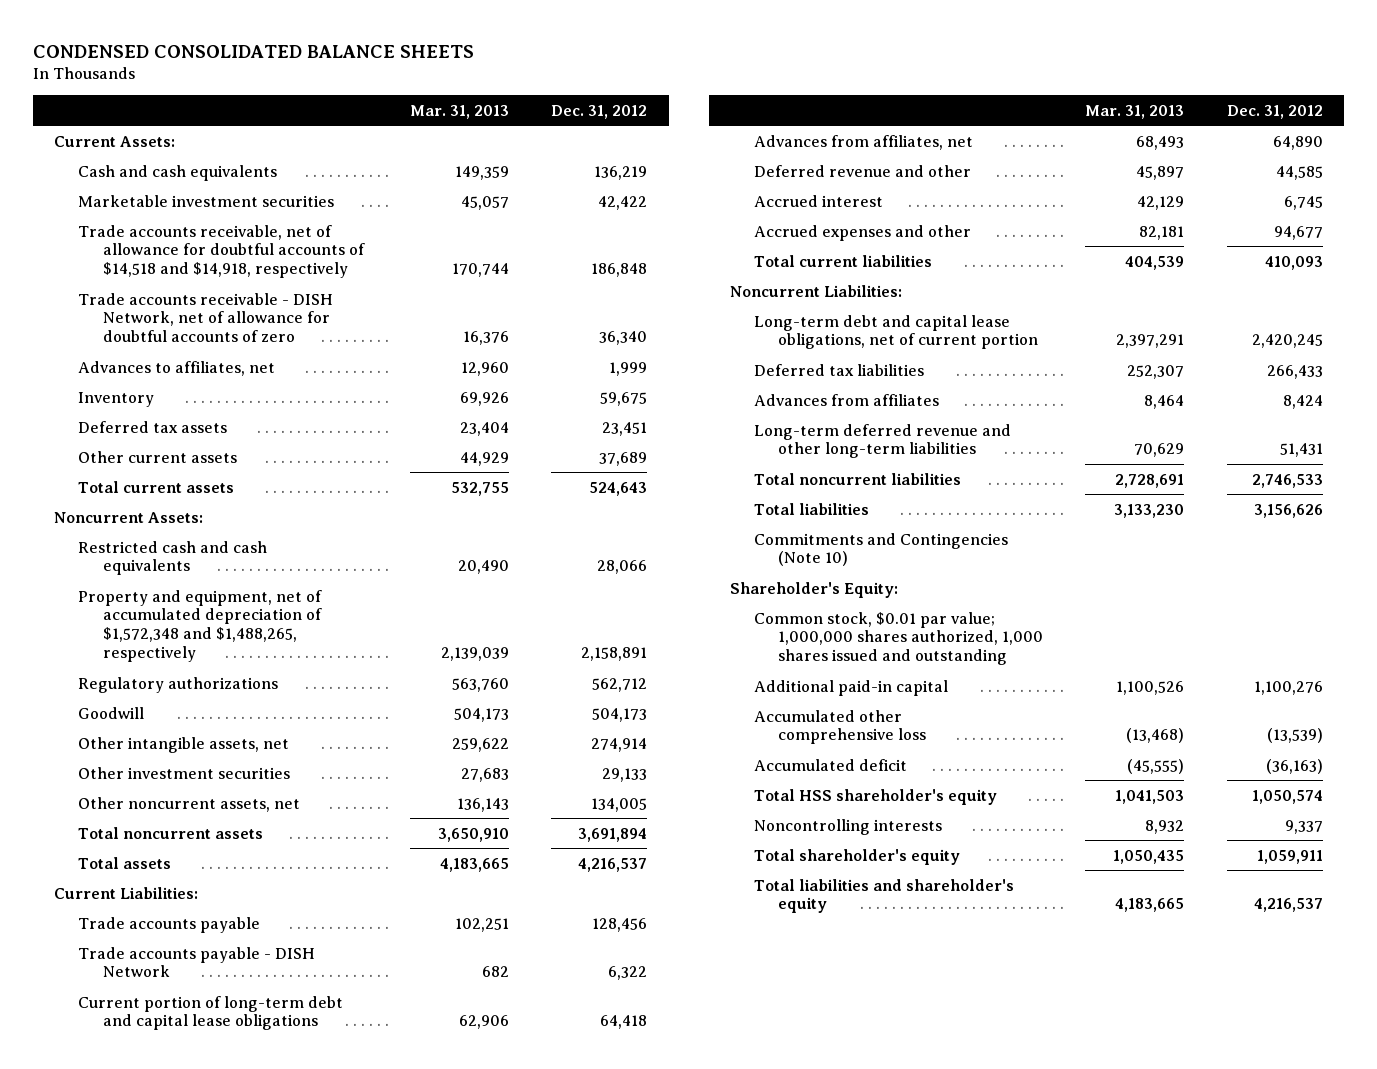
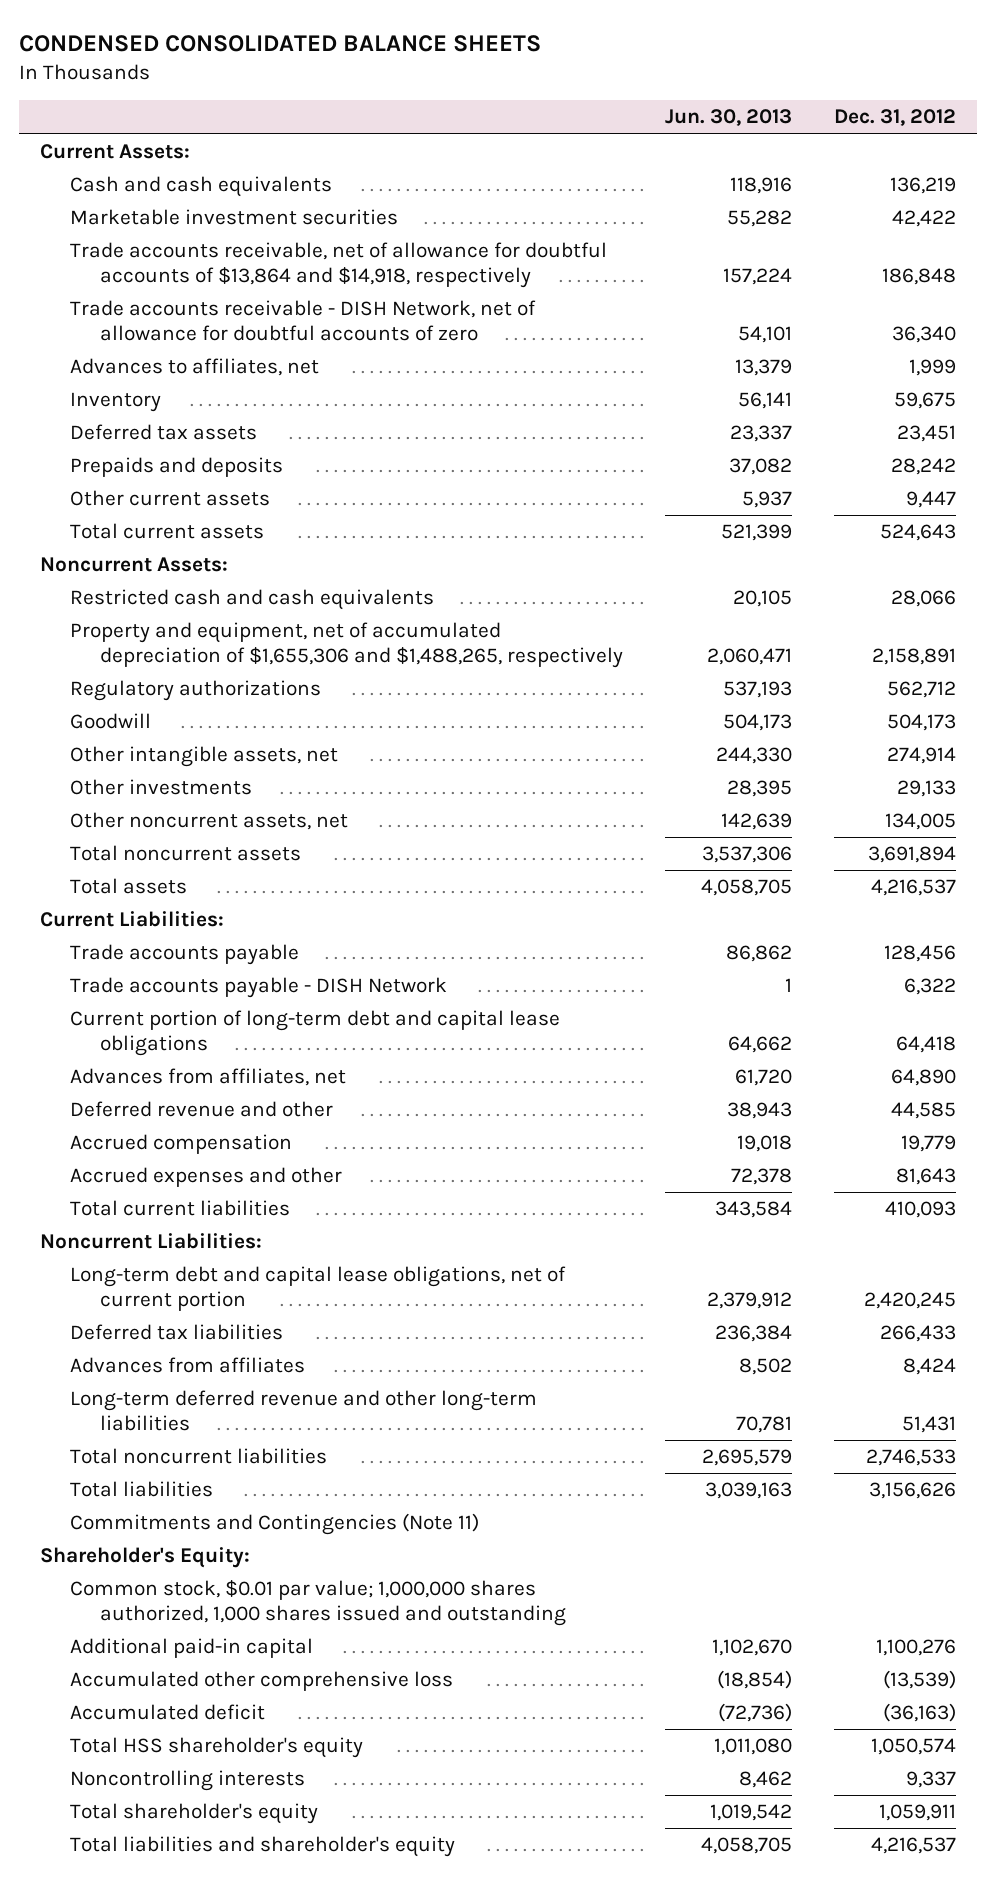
[410,104,510,119] Mar. 31, 2013 -> none
none -> [665,109,793,127] Jun. 30, 2013
[78,224,365,279] Trade accounts receivable, net of allowance for doubtful accounts of $14,518 and $14,918, respectively -> [70,242,608,288] Trade accounts receivable, net of allowance for doubtful accounts of $13,864 and $14,918, respectively
none -> [70,457,284,478] Prepaids and deposits
[599,451,648,466] 37,689 -> [905,491,956,509] 9,447
[78,589,323,663] Property and equipment, net of accumulated depreciation of $1,572,348 and $1,488,265, respectively -> [70,622,624,668] Property and equipment, net of accumulated depreciation of $1,655,306 and $1,488,265, respectively
[78,766,291,779] Other investment securities -> [70,779,253,796] Other investments
[753,194,883,207] Accrued interest -> none
none -> [70,1134,293,1155] Accrued compensation
[1273,225,1323,240] 94,677 -> [895,1168,956,1186] 81,643
[753,532,1008,567] Commitments and Contingencies (Note 10) -> [70,1513,480,1536] Commitments and Contingencies (Note 11)

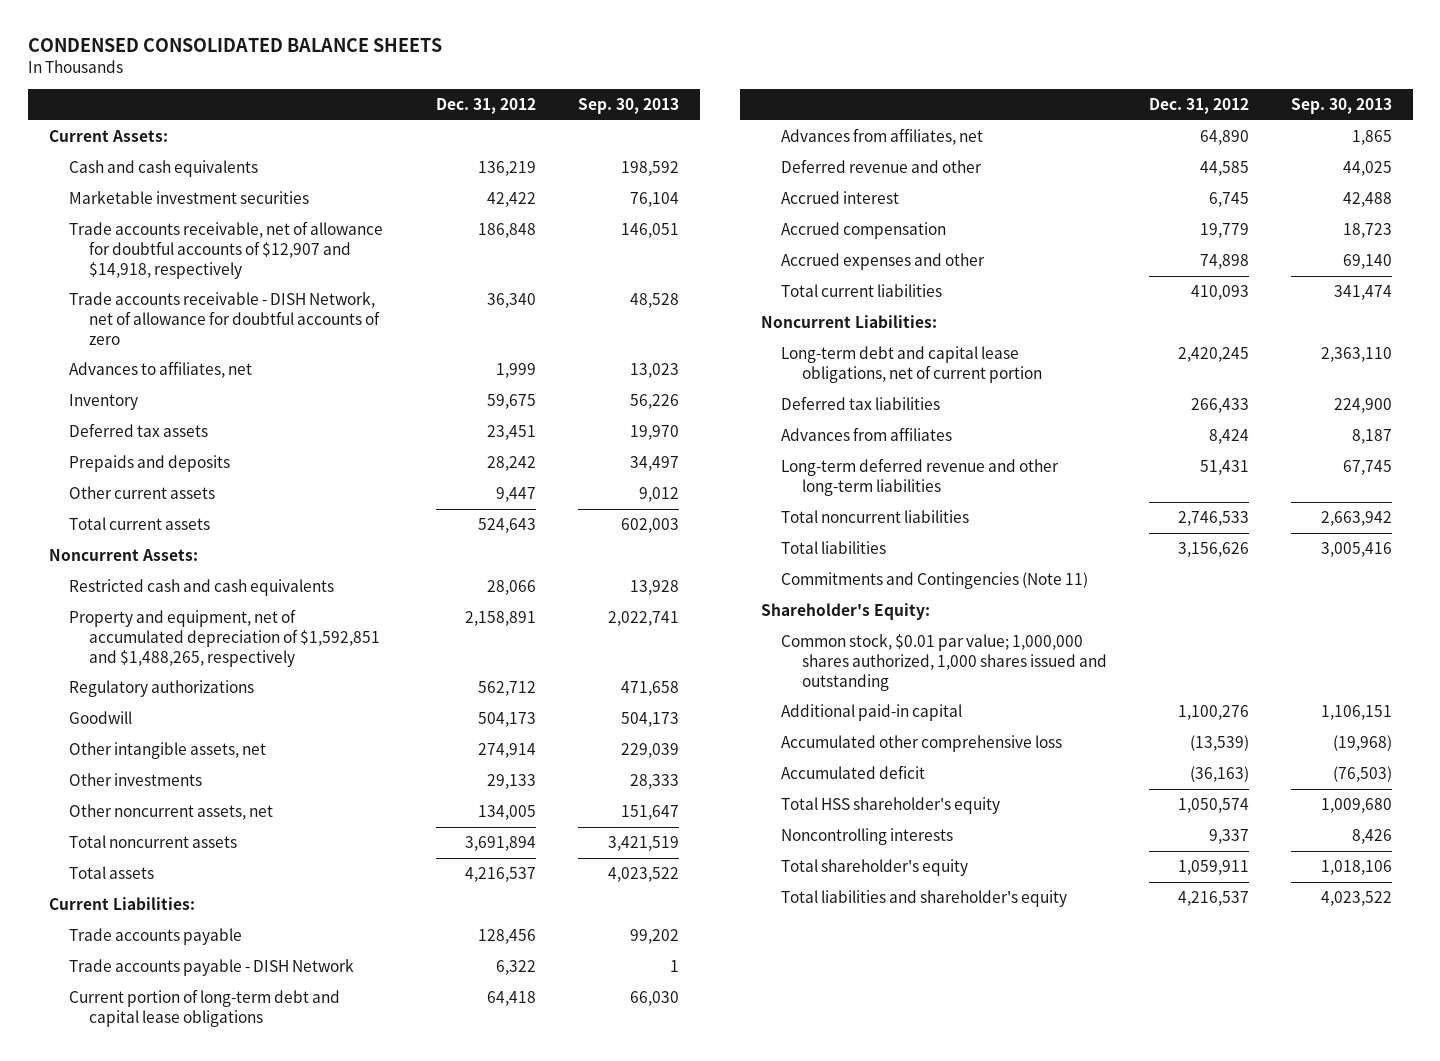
[665,109,793,127] Jun. 30, 2013 -> none
none -> [578,98,680,115] Sep. 30, 2013
[70,242,608,288] Trade accounts receivable, net of allowance for doubtful accounts of $13,864 and $14,918, respectively -> [68,221,383,279] Trade accounts receivable, net of allowance for doubtful accounts of $12,907 and $14,918, respectively
[70,622,624,668] Property and equipment, net of accumulated depreciation of $1,655,306 and $1,488,265, respectively -> [68,609,381,667] Property and equipment, net of accumulated depreciation of $1,592,851 and $1,488,265, respectively
none -> [781,191,900,205] Accrued interest
[895,1168,956,1186] 81,643 -> [1199,254,1249,270] 74,898

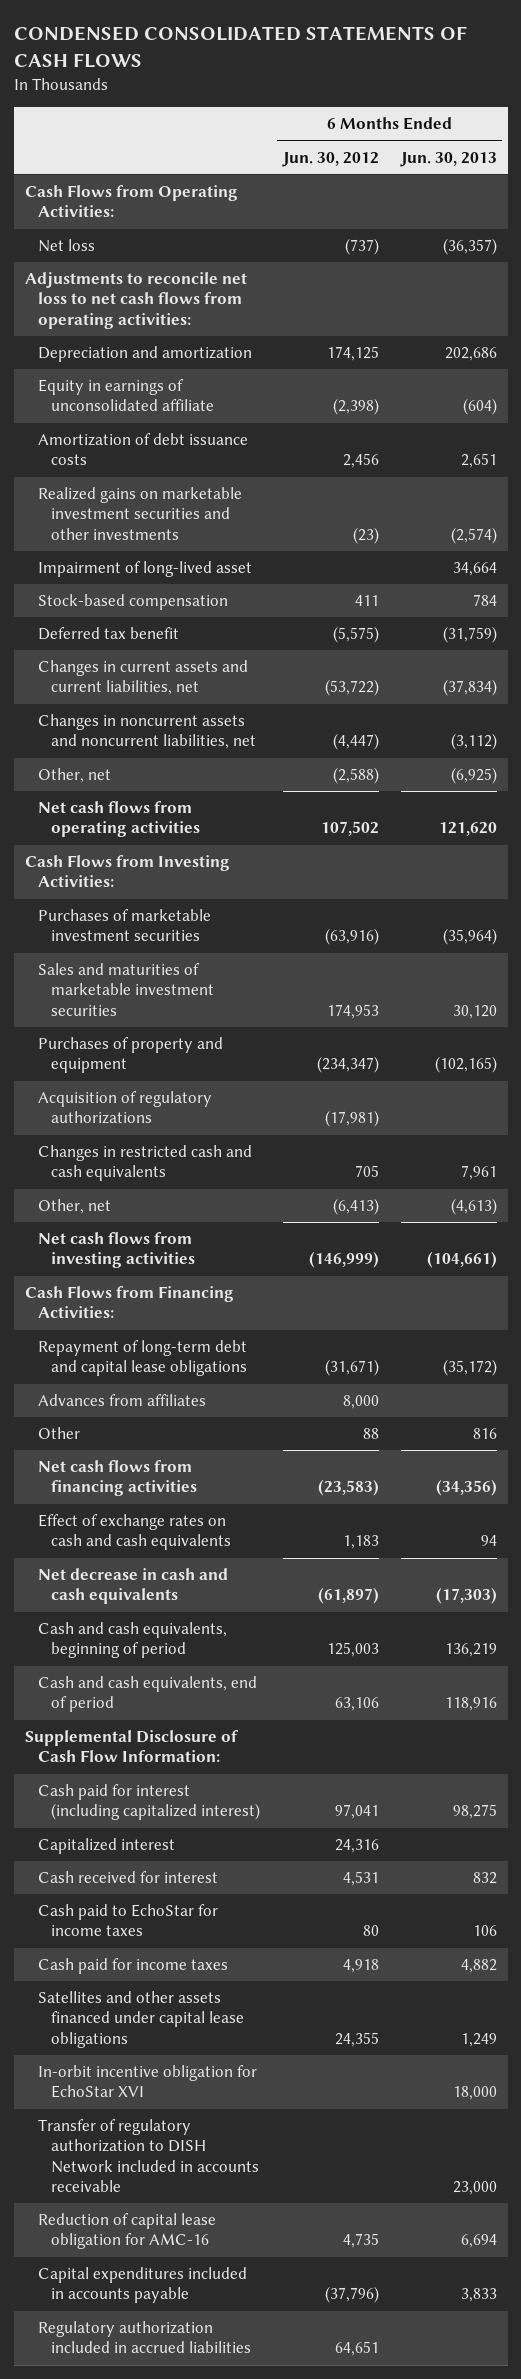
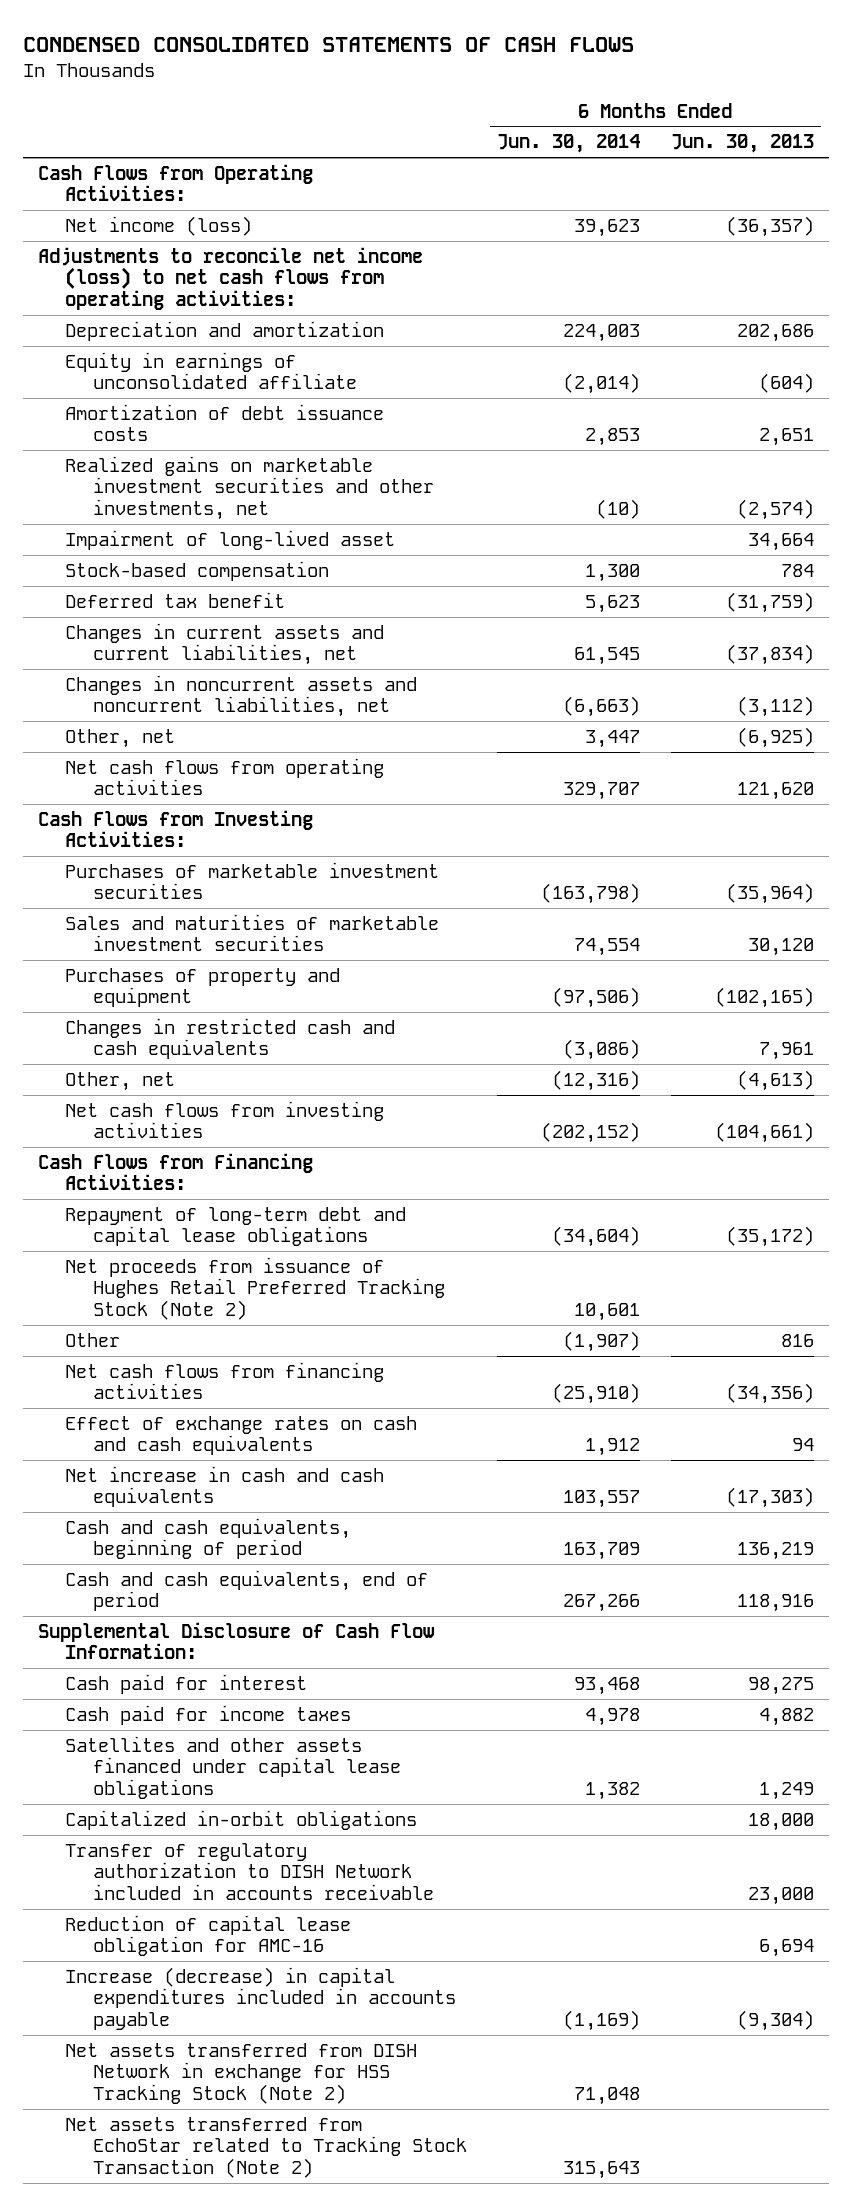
[281,151,379,167] Jun. 30, 2012 -> none
none -> [497,134,641,154] Jun. 30, 2014
[38,239,96,253] Net loss -> [65,215,253,236] Net income (loss)
[24,272,247,329] Adjustments to reconcile net loss to net cash flows from operating activities: -> [37,246,423,311] Adjustments to reconcile net income (loss) to net cash flows from operating activities:
[38,487,243,540] Realized gains on marketable investment securities and other investments -> [65,455,435,521] Realized gains on marketable investment securities and other investments, net
[38,1091,213,1125] Acquisition of regulatory authorizations -> none
[38,1394,207,1407] Advances from affiliates -> none
none -> [65,1256,446,1321] Net proceeds from issuance of Hughes Retail Preferred Tracking Stock (Note 2)
[38,1568,229,1605] Net decrease in cash and cash equivalents -> [65,1465,385,1508] Net increase in cash and cash equivalents
[38,1838,176,1855] Capitalized interest -> none
[38,1871,219,1884] Cash received for interest -> none
[38,1904,219,1937] Cash paid to EchoStar for income taxes -> none
[38,1784,261,1821] Cash paid for interest (including capitalized interest) -> [65,1673,308,1694] Cash paid for interest
[38,2065,258,2099] In-orbit incentive obligation for EchoStar XVI -> [65,1809,418,1830] Capitalized in-orbit obligations
[38,2321,252,2354] Regulatory authorization included in accrued liabilities -> none
[38,2267,248,2304] Capital expenditures included in accounts payable -> [65,1966,457,2031] Increase (decrease) in capital expenditures included in accounts payable
[460,2288,497,2303] 3,833 -> [736,2010,814,2032] (9,304)
none -> [65,2042,418,2105] Net assets transferred from DISH Network in exchange for HSS Tracking Stock (Note 2)
none -> [65,2116,468,2179] Net assets transferred from EchoStar related to Tracking Stock Transaction (Note 2)

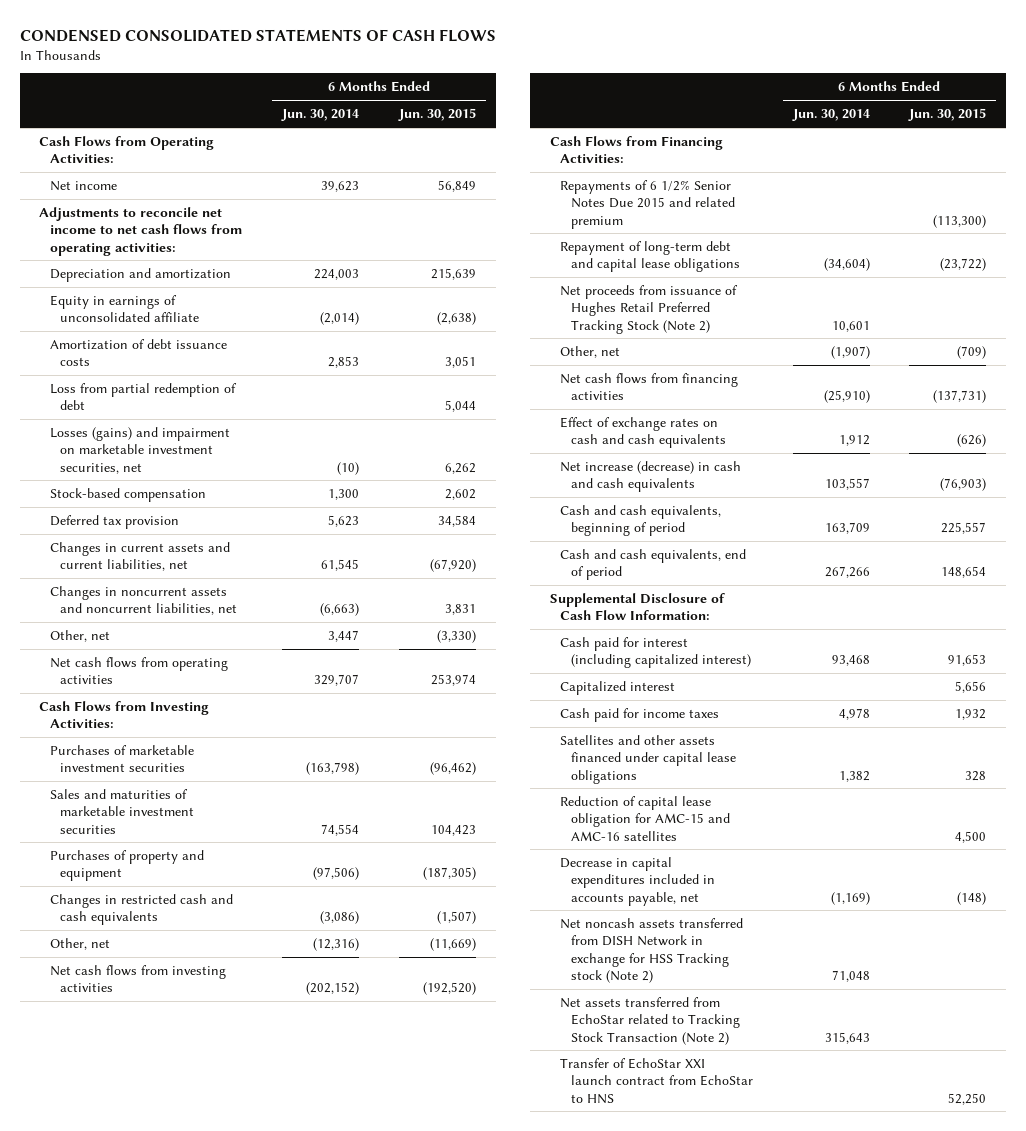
[670,134,814,154] Jun. 30, 2013 -> none
none -> [397,108,476,122] Jun. 30, 2015
[65,215,253,236] Net income (loss) -> [49,180,117,191] Net income
[37,246,423,311] Adjustments to reconcile net income (loss) to net cash flows from operating activities: -> [39,206,242,256] Adjustments to reconcile net income to net cash flows from operating activities:
[65,529,396,550] Impairment of long-lived asset -> none
none -> [49,382,237,411] Loss from partial redemption of debt
[65,455,435,521] Realized gains on marketable investment securities and other investments, net -> [49,426,230,474] Losses (gains) and impairment on marketable investment securities, net
[65,591,286,608] Deferred tax benefit -> [49,514,179,529] Deferred tax provision
none -> [560,179,735,229] Repayments of 6 1/2% Senior Notes Due 2015 and related premium
[65,1332,121,1347] Other -> [560,345,621,358] Other, net
[65,1465,385,1508] Net increase in cash and cash equivalents -> [560,460,742,493] Net increase (decrease) in cash and cash equivalents
[65,1673,308,1694] Cash paid for interest -> [560,636,751,669] Cash paid for interest (including capitalized interest)
none -> [560,680,676,695] Capitalized interest
[65,1809,418,1830] Capitalized in-orbit obligations -> none
[65,1842,435,1901] Transfer of regulatory authorization to DISH Network included in accounts receivable -> none
[65,1914,352,1957] Reduction of capital lease obligation for AMC-16 -> [560,795,730,841] Reduction of capital lease obligation for AMC-15 and AMC-16 satellites
[65,1966,457,2031] Increase (decrease) in capital expenditures included in accounts payable -> [560,856,715,906] Decrease in capital expenditures included in accounts payable, net
[65,2042,418,2105] Net assets transferred from DISH Network in exchange for HSS Tracking Stock (Note 2) -> [560,917,744,983] Net noncash assets transferred from DISH Network in exchange for HSS Tracking stock (Note 2)
none -> [560,1057,753,1104] Transfer of EchoStar XXI launch contract from EchoStar to HNS

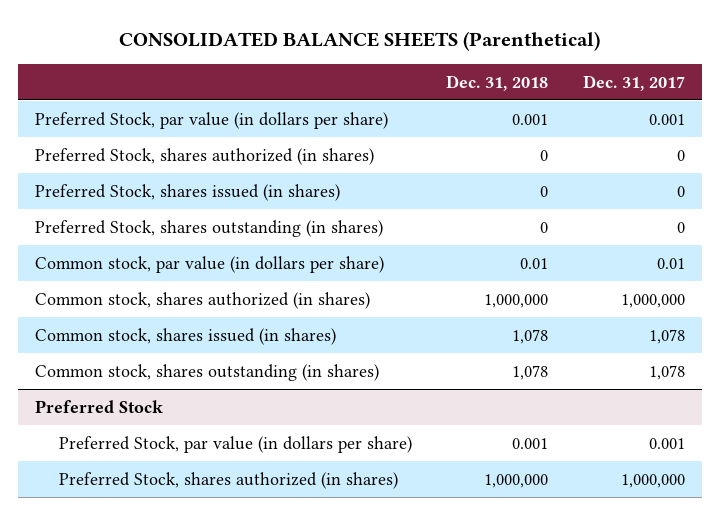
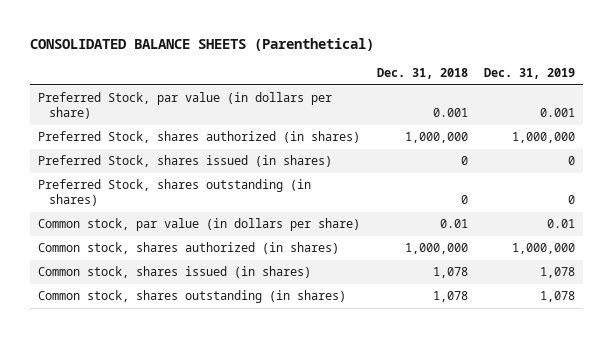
[582,74,685,91] Dec. 31, 2017 -> none
none -> [484,68,576,80] Dec. 31, 2019
[540,149,549,161] 0 -> [404,132,468,144] 1,000,000
[34,399,163,413] Preferred Stock -> none
[59,435,413,453] Preferred Stock, par value (in dollars per share) -> none
[59,471,399,489] Preferred Stock, shares authorized (in shares) -> none

